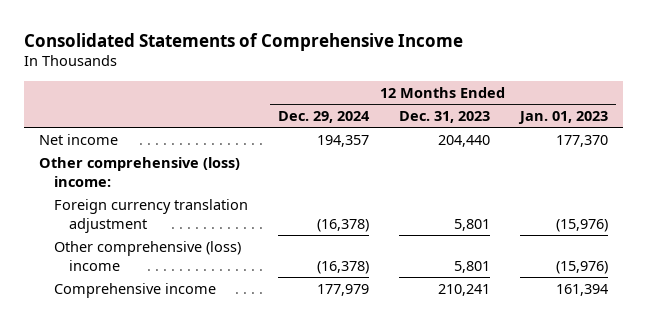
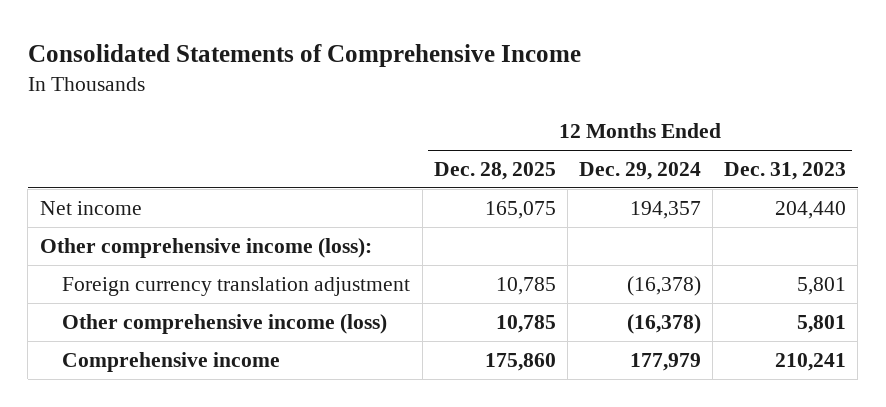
[518,111,609,125] Jan. 01, 2023 -> none
none -> [433,161,556,180] Dec. 28, 2025
[38,156,240,187] Other comprehensive (loss) income: -> [39,237,372,258] Other comprehensive income (loss):
[53,240,241,271] Other comprehensive (loss) income -> [62,313,388,334] Other comprehensive income (loss)

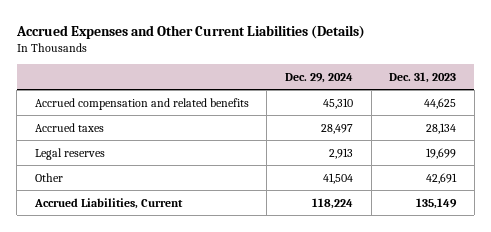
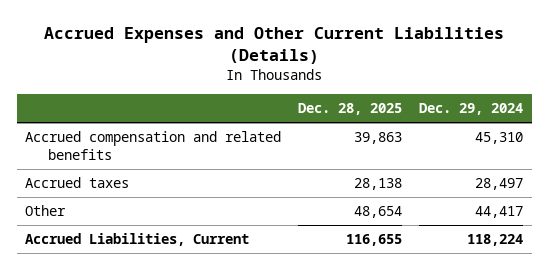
[389,72,457,84] Dec. 31, 2023 -> none
none -> [298,103,403,116] Dec. 28, 2025
[34,147,105,160] Legal reserves -> none
[322,172,353,184] 41,504 -> [475,206,524,219] 44,417

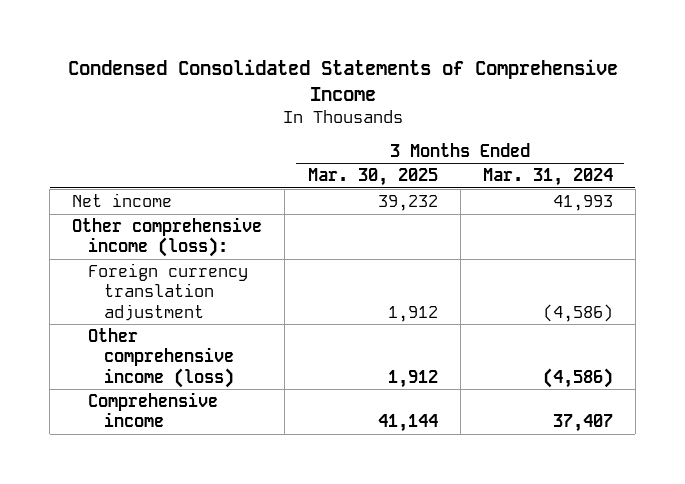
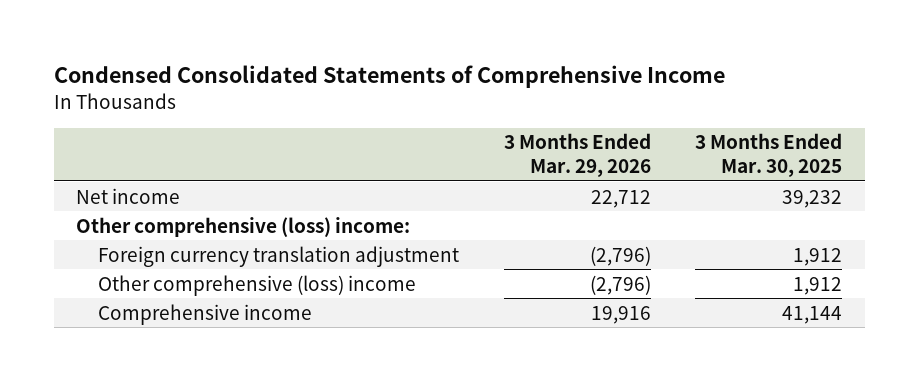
[482,168,613,187] Mar. 31, 2024 -> none
none -> [503,133,651,177] 3 Months Ended Mar. 29, 2026
[72,216,263,258] Other comprehensive income (loss): -> [76,216,411,237] Other comprehensive (loss) income:
[88,327,235,388] Other comprehensive income (loss) -> [98,274,417,296] Other comprehensive (loss) income

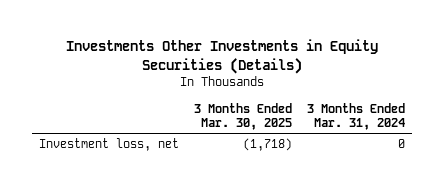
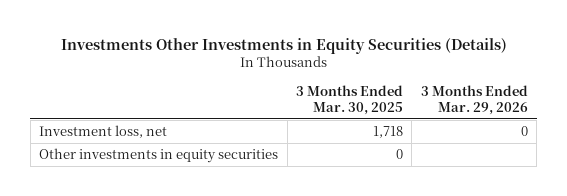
[307,103,406,131] 3 Months Ended Mar. 31, 2024 -> none
none -> [420,85,528,115] 3 Months Ended Mar. 29, 2026
[243,138,293,152] (1,718) -> [373,126,404,139] 1,718
none -> [39,148,279,164] Other investments in equity securities

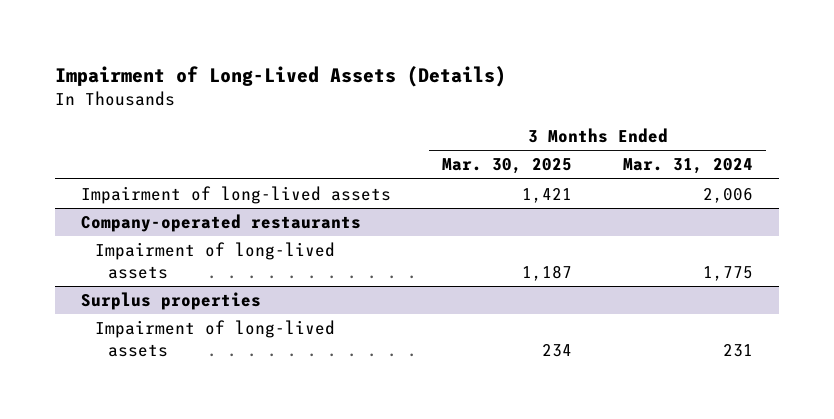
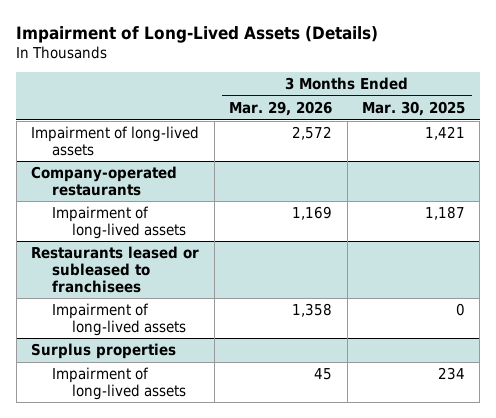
[623,158,754,175] Mar. 31, 2024 -> none
none -> [229,101,333,117] Mar. 29, 2026
none -> [31,246,200,293] Restaurants leased or subleased to franchisees
none -> [51,303,187,336] Impairment of long-lived assets

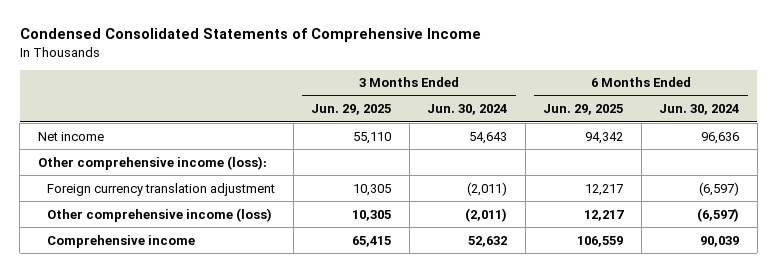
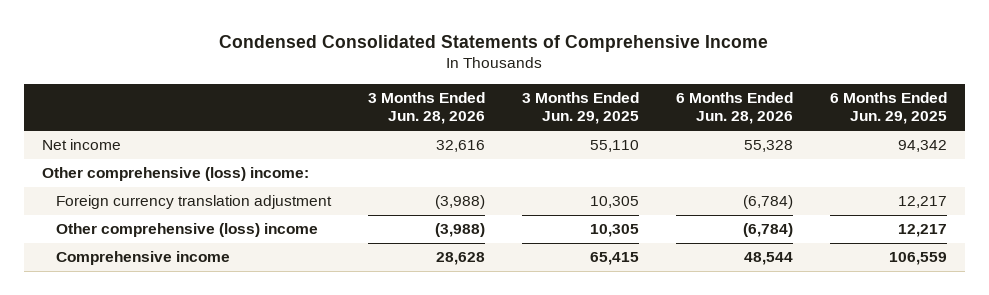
[427,104,508,116] Jun. 30, 2024 -> none
[659,104,740,116] Jun. 30, 2024 -> none
none -> [368,92,486,125] 3 Months Ended Jun. 28, 2026
none -> [675,92,793,125] 6 Months Ended Jun. 28, 2026
[37,155,267,170] Other comprehensive income (loss): -> [42,167,310,182] Other comprehensive (loss) income:
[47,207,273,222] Other comprehensive income (loss) -> [56,223,319,238] Other comprehensive (loss) income

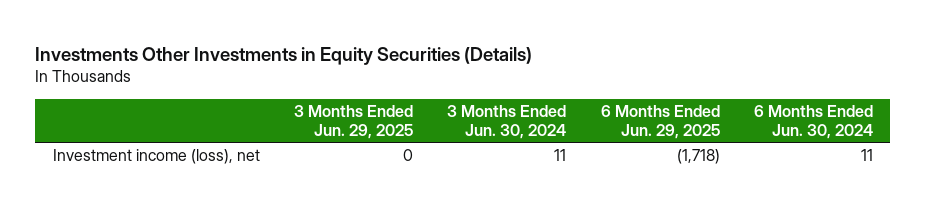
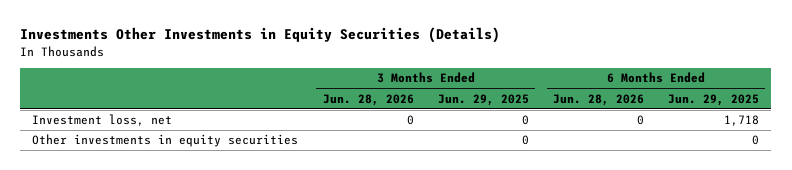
[447,104,567,139] 3 Months Ended Jun. 30, 2024 -> none
[754,104,874,139] 6 Months Ended Jun. 30, 2024 -> none
none -> [322,93,414,106] Jun. 28, 2026
none -> [553,93,645,106] Jun. 28, 2026
[52,149,260,165] Investment income (loss), net -> [32,114,173,127] Investment loss, net
[676,149,720,165] (1,718) -> [724,115,760,127] 1,718
none -> [32,134,299,148] Other investments in equity securities

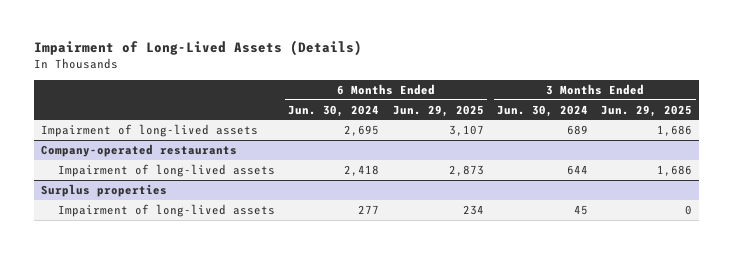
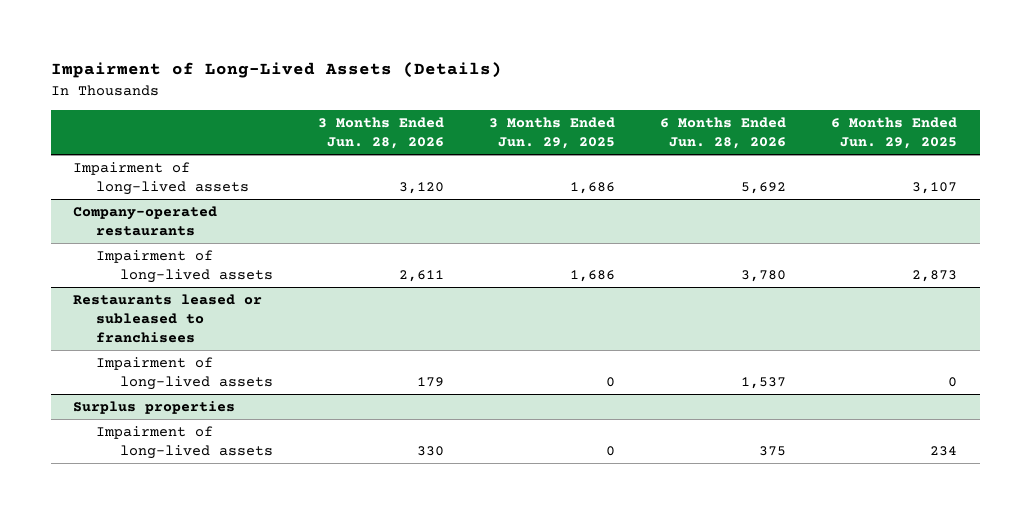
[288,104,380,117] Jun. 30, 2024 -> none
[497,104,589,117] Jun. 30, 2024 -> none
none -> [318,116,445,149] 3 Months Ended Jun. 28, 2026
none -> [660,116,787,149] 6 Months Ended Jun. 28, 2026
none -> [73,294,263,344] Restaurants leased or subleased to franchisees
none -> [96,357,273,391] Impairment of long-lived assets

